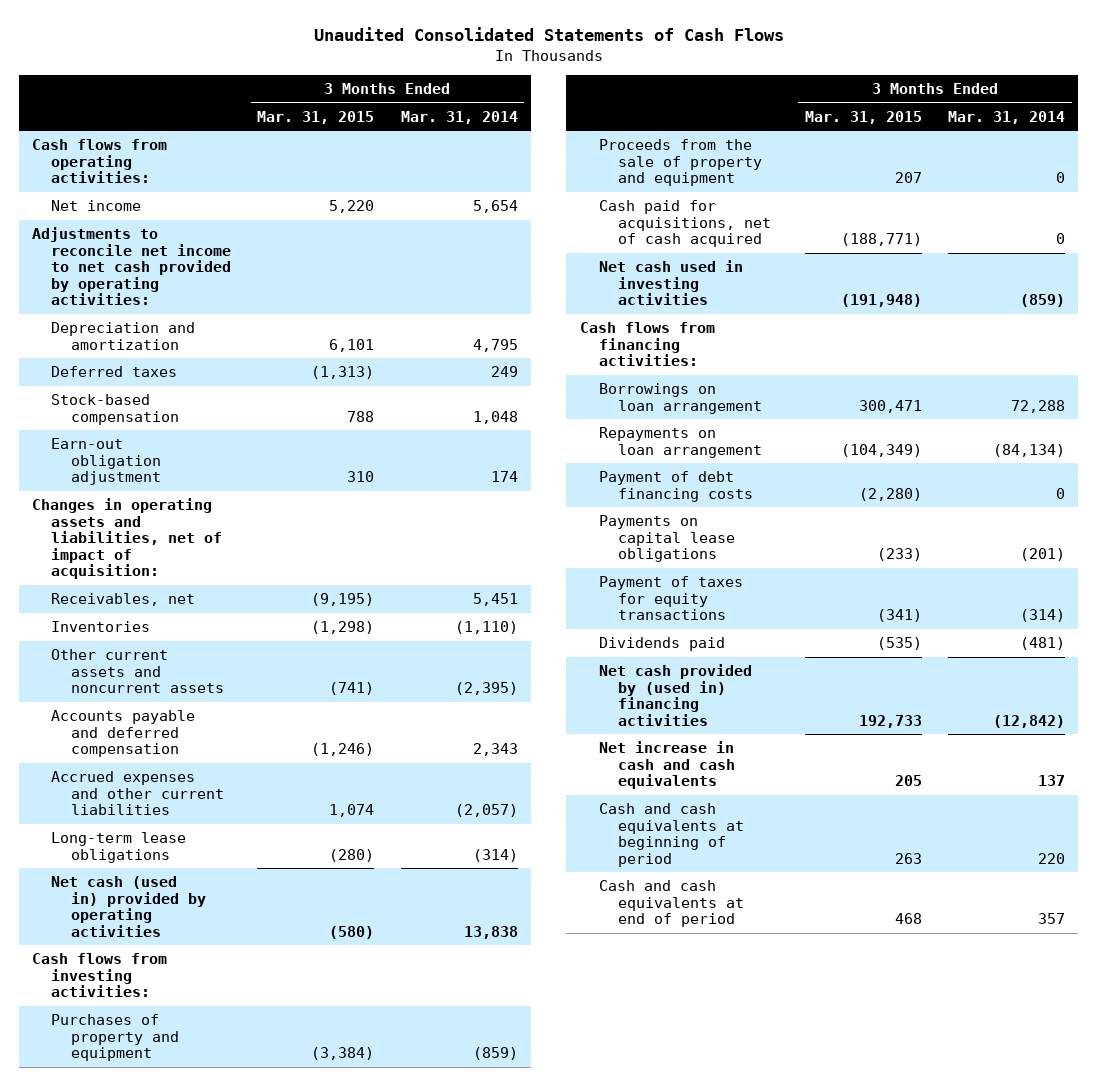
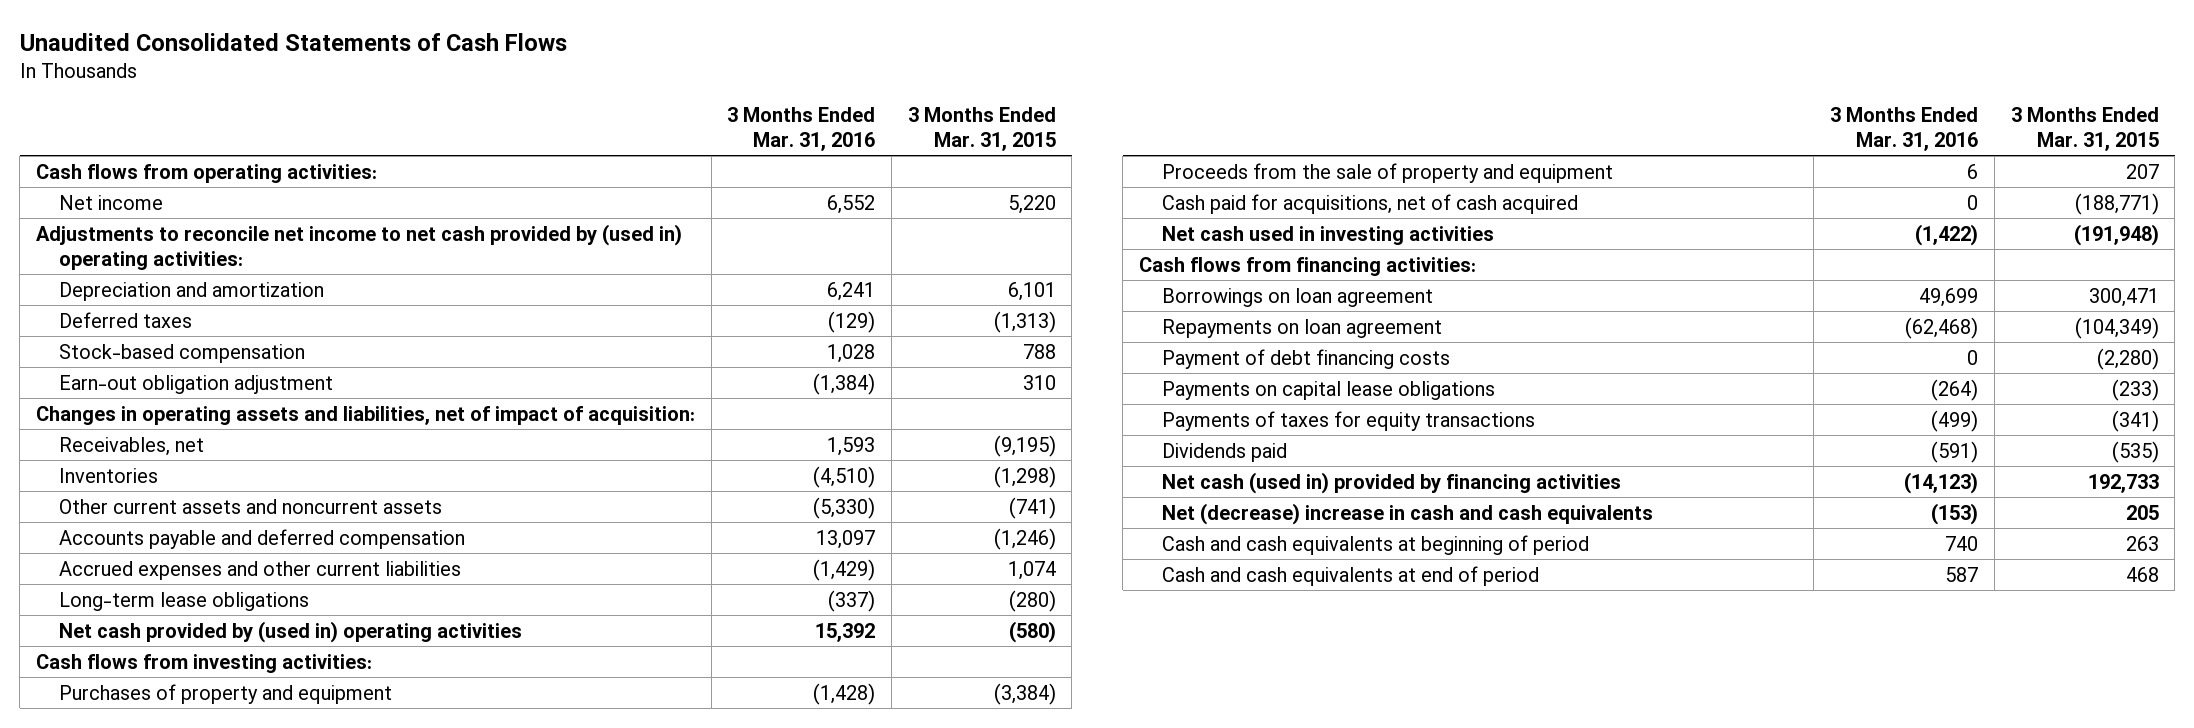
[400,110,518,124] Mar. 31, 2014 -> none
none -> [727,106,876,151] 3 Months Ended Mar. 31, 2016
[31,227,232,306] Adjustments to reconcile net income to net cash provided by operating activities: -> [35,223,682,270] Adjustments to reconcile net income to net cash provided by (used in) operating activities:
[51,876,206,937] Net cash (used in) provided by operating activities -> [59,620,523,643] Net cash provided by (used in) operating activities
[598,383,763,414] Borrowings on loan arrangement -> [1161,287,1433,307] Borrowings on loan agreement
[598,427,763,458] Repayments on loan arrangement -> [1161,318,1442,338] Repayments on loan agreement
[598,576,743,621] Payment of taxes for equity transactions -> [1161,410,1535,431] Payments of taxes for equity transactions
[598,664,752,726] Net cash provided by (used in) financing activities -> [1161,471,1621,494] Net cash (used in) provided by financing activities
[598,741,736,790] Net increase in cash and cash equivalents -> [1161,502,1653,525] Net (decrease) increase in cash and cash equivalents

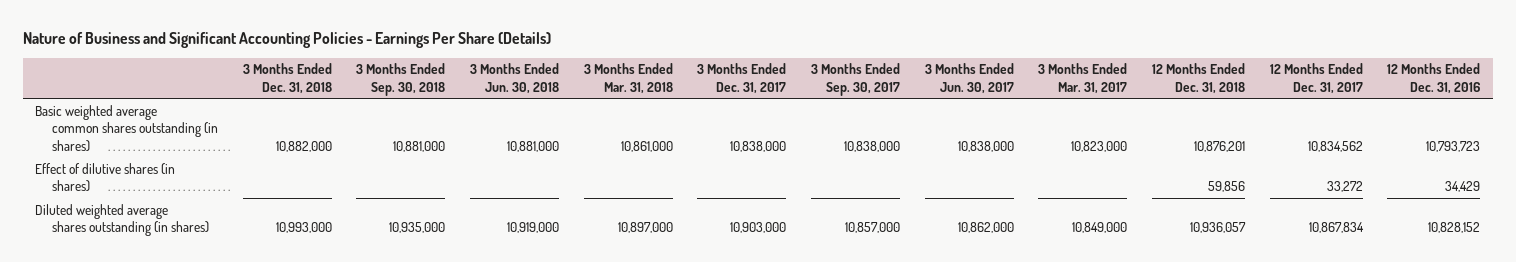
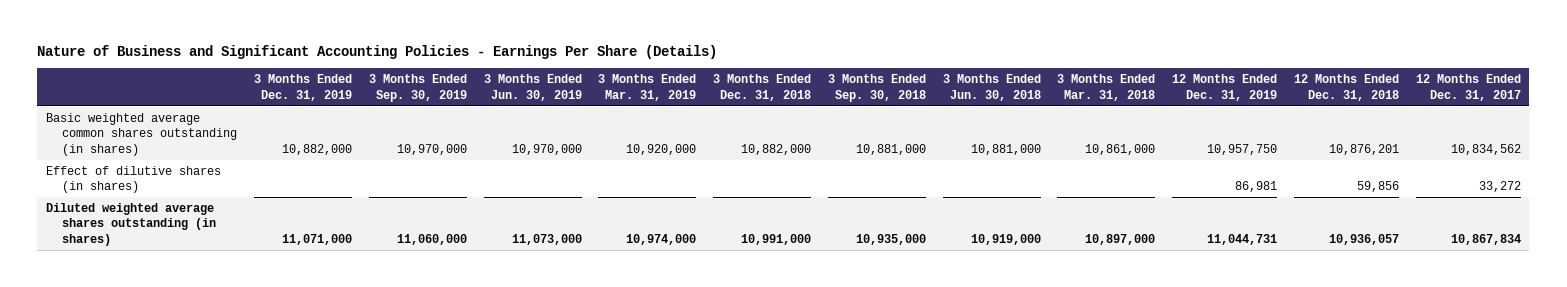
[697,63,787,94] 3 Months Ended Dec. 31, 2017 -> none
[811,63,901,96] 3 Months Ended Sep. 30, 2017 -> none
[924,63,1014,94] 3 Months Ended Jun. 30, 2017 -> none
[1038,63,1128,94] 3 Months Ended Mar. 31, 2017 -> none
[1387,63,1481,94] 12 Months Ended Dec. 31, 2016 -> none
none -> [253,74,352,101] 3 Months Ended Dec. 31, 2019
none -> [368,74,467,102] 3 Months Ended Sep. 30, 2019
none -> [483,74,582,101] 3 Months Ended Jun. 30, 2019
none -> [598,74,697,101] 3 Months Ended Mar. 31, 2019
none -> [1172,74,1278,101] 12 Months Ended Dec. 31, 2019
[275,222,332,234] 10,993,000 -> [741,233,812,245] 10,991,000

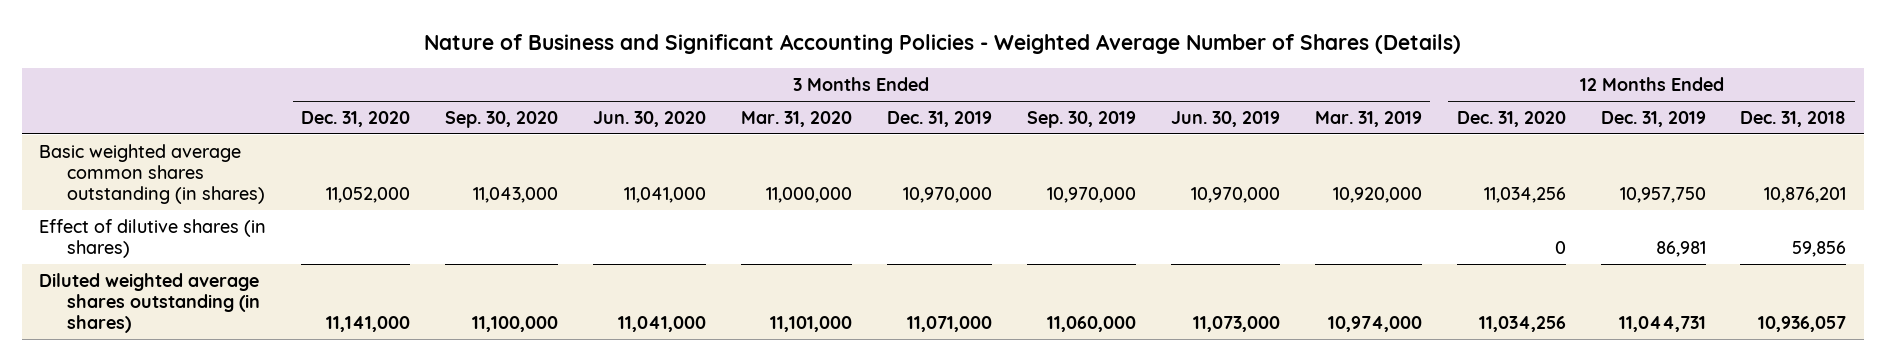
[37,45,718,60] Nature of Business and Significant Accounting Policies - Earnings Per Share (Details) -> [423,34,1461,55] Nature of Business and Significant Accounting Policies - Weighted Average Number of Shares (Details)
[713,74,812,101] 3 Months Ended Dec. 31, 2018 -> none
[827,74,926,102] 3 Months Ended Sep. 30, 2018 -> none
[942,74,1041,101] 3 Months Ended Jun. 30, 2018 -> none
[1057,74,1156,101] 3 Months Ended Mar. 31, 2018 -> none
[1415,74,1521,101] 12 Months Ended Dec. 31, 2017 -> none
none -> [301,110,411,127] Dec. 31, 2020
none -> [445,110,559,128] Sep. 30, 2020
none -> [593,110,707,127] Jun. 30, 2020
none -> [741,110,853,127] Mar. 31, 2020
none -> [1456,110,1566,127] Dec. 31, 2020
[281,143,352,155] 10,882,000 -> [902,187,992,204] 10,970,000

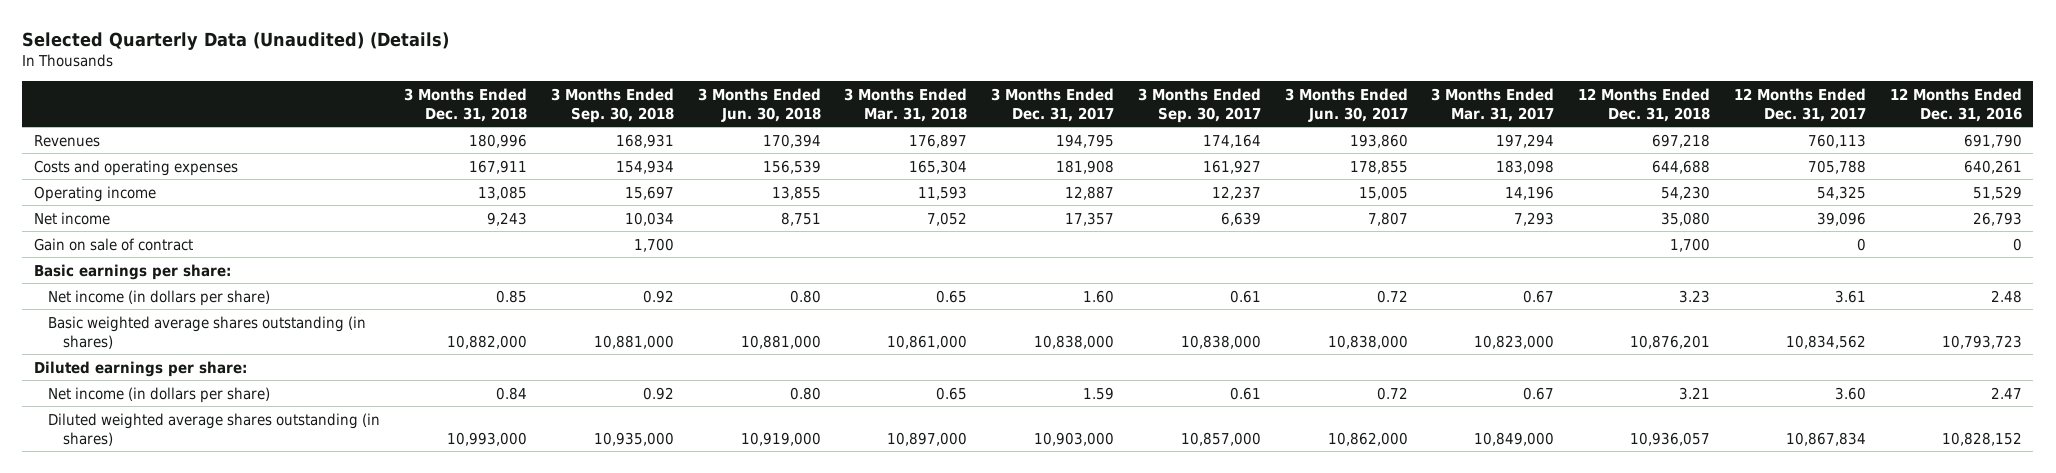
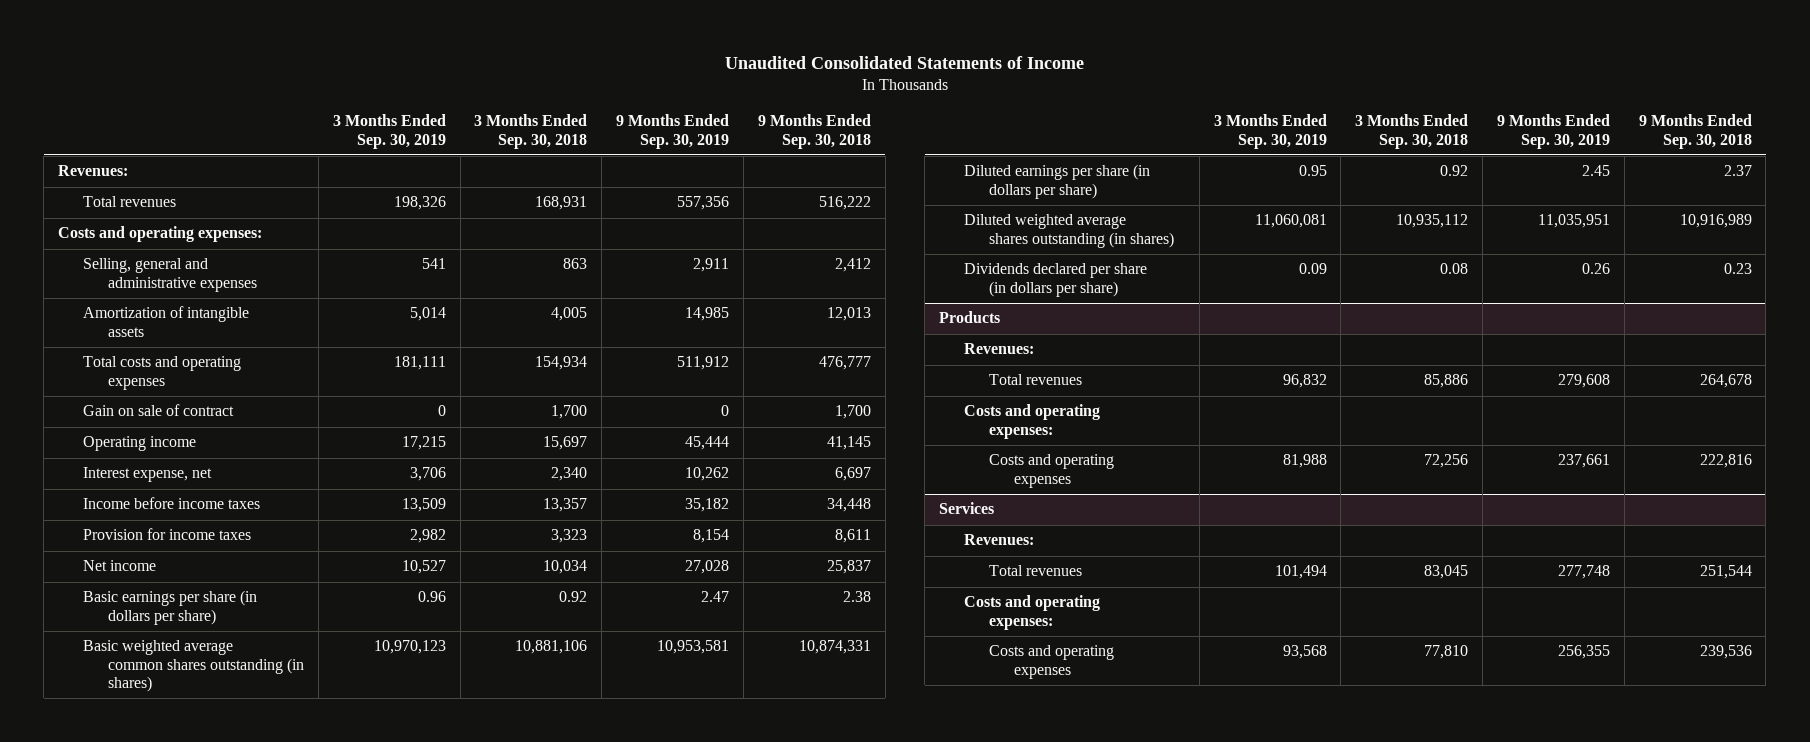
[22,31,450,50] Selected Quarterly Data (Unaudited) (Details) -> [724,55,1084,69] Unaudited Consolidated Statements of Income
[404,87,528,122] 3 Months Ended Dec. 31, 2018 -> none
[697,87,821,122] 3 Months Ended Jun. 30, 2018 -> none
[844,87,968,122] 3 Months Ended Mar. 31, 2018 -> none
[991,87,1115,122] 3 Months Ended Dec. 31, 2017 -> none
[1137,87,1261,123] 3 Months Ended Sep. 30, 2017 -> none
[1284,87,1408,122] 3 Months Ended Jun. 30, 2017 -> none
[1431,87,1555,122] 3 Months Ended Mar. 31, 2017 -> none
[1578,87,1711,122] 12 Months Ended Dec. 31, 2018 -> none
[1733,87,1866,122] 12 Months Ended Dec. 31, 2017 -> none
[1889,87,2022,122] 12 Months Ended Dec. 31, 2016 -> none
none -> [332,114,446,149] 3 Months Ended Sep. 30, 2019
none -> [616,114,730,149] 9 Months Ended Sep. 30, 2019
none -> [757,114,871,149] 9 Months Ended Sep. 30, 2018
none -> [58,165,129,177] Revenues:
[34,134,101,147] Revenues -> [83,196,177,208] Total revenues
none -> [58,226,263,243] Costs and operating expenses:
none -> [83,258,258,292] Selling, general and administrative expenses
none -> [83,306,250,337] Amortization of intangible assets
[34,159,239,176] Costs and operating expenses -> [83,356,242,390] Total costs and operating expenses
[34,237,194,251] Gain on sale of contract -> [83,404,235,417] Gain on sale of contract
none -> [83,467,213,483] Interest expense, net
none -> [83,497,261,510] Income before income taxes
none -> [83,528,252,541] Provision for income taxes
[34,263,232,280] Basic earnings per share: -> none
[34,360,248,377] Diluted earnings per share: -> none
[48,289,271,306] Net income (in dollars per share) -> [83,590,258,625] Basic earnings per share (in dollars per share)
[48,315,367,349] Basic weighted average shares outstanding (in shares) -> [83,640,305,693] Basic weighted average common shares outstanding (in shares)
[593,334,674,349] 10,881,000 -> [515,640,588,655] 10,881,106
[48,386,271,403] Net income (in dollars per share) -> [963,164,1150,199] Diluted earnings per share (in dollars per share)
[593,431,674,446] 10,935,000 -> [1396,214,1469,229] 10,935,112
none -> [963,263,1147,297] Dividends declared per share (in dollars per share)
none -> [939,311,1001,324] Products
none -> [963,343,1034,355] Revenues:
none -> [988,374,1082,386] Total revenues
none -> [963,404,1100,439] Costs and operating expenses:
none -> [988,454,1114,488] Costs and operating expenses
none -> [939,502,995,515] Services
none -> [963,534,1034,546] Revenues:
none -> [988,565,1082,577] Total revenues
none -> [963,595,1100,630] Costs and operating expenses:
none -> [988,645,1114,679] Costs and operating expenses

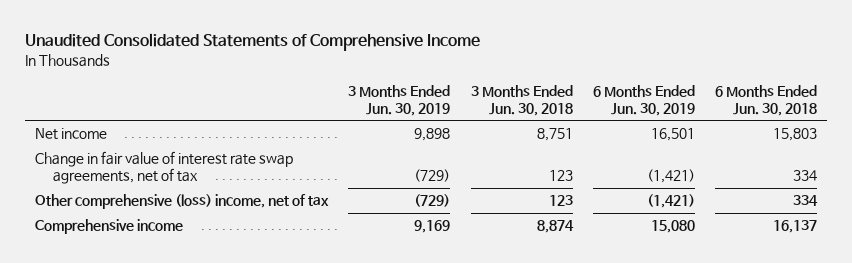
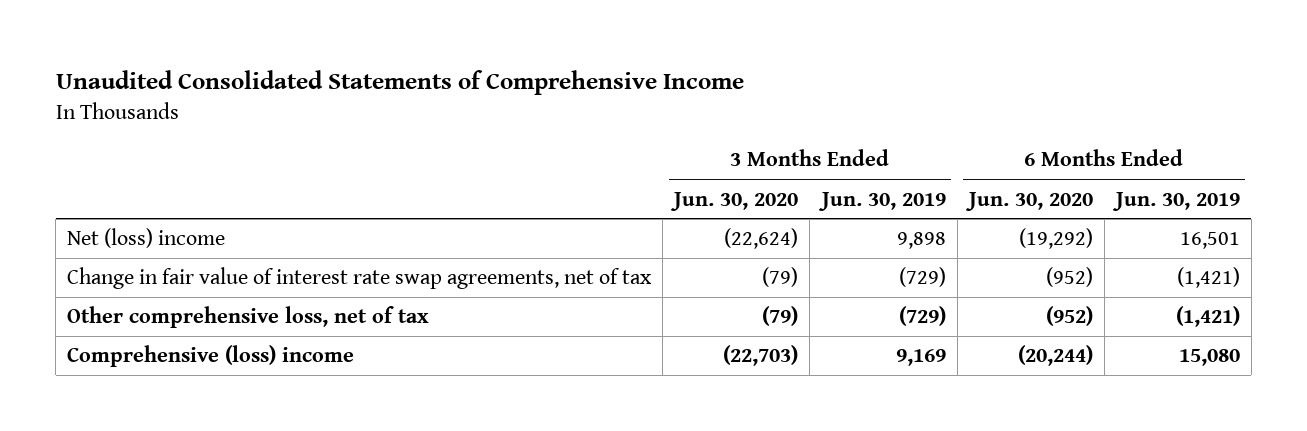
[470,84,573,117] 3 Months Ended Jun. 30, 2018 -> none
[715,84,818,117] 6 Months Ended Jun. 30, 2018 -> none
none -> [670,191,799,211] Jun. 30, 2020
none -> [964,191,1093,211] Jun. 30, 2020
[35,128,108,141] Net income -> [67,228,226,249] Net (loss) income
[35,194,330,210] Other comprehensive (loss) income, net of tax -> [67,306,430,329] Other comprehensive loss, net of tax
[35,219,184,235] Comprehensive income -> [67,345,355,368] Comprehensive (loss) income

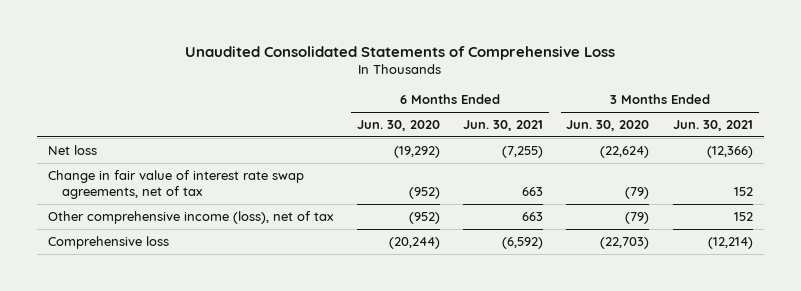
[55,70,744,96] Unaudited Consolidated Statements of Comprehensive Income -> [185,45,616,60] Unaudited Consolidated Statements of Comprehensive Loss
[817,191,946,211] Jun. 30, 2019 -> none
[1111,191,1240,211] Jun. 30, 2019 -> none
none -> [462,119,543,131] Jun. 30, 2021
none -> [672,119,753,131] Jun. 30, 2021
[67,228,226,249] Net (loss) income -> [48,144,98,155] Net loss
[67,306,430,329] Other comprehensive loss, net of tax -> [48,210,335,224] Other comprehensive income (loss), net of tax
[67,345,355,368] Comprehensive (loss) income -> [48,235,170,249] Comprehensive loss

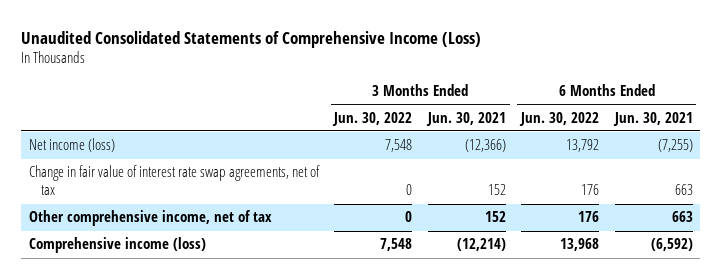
[185,45,616,60] Unaudited Consolidated Statements of Comprehensive Loss -> [21,30,482,48] Unaudited Consolidated Statements of Comprehensive Income (Loss)
[356,119,440,131] Jun. 30, 2020 -> none
[566,119,650,131] Jun. 30, 2020 -> none
none -> [332,111,413,126] Jun. 30, 2022
none -> [519,111,600,126] Jun. 30, 2022
[48,144,98,155] Net loss -> [29,138,116,153] Net income (loss)
[48,210,335,224] Other comprehensive income (loss), net of tax -> [29,210,273,227] Other comprehensive income, net of tax
[48,235,170,249] Comprehensive loss -> [29,237,207,254] Comprehensive income (loss)

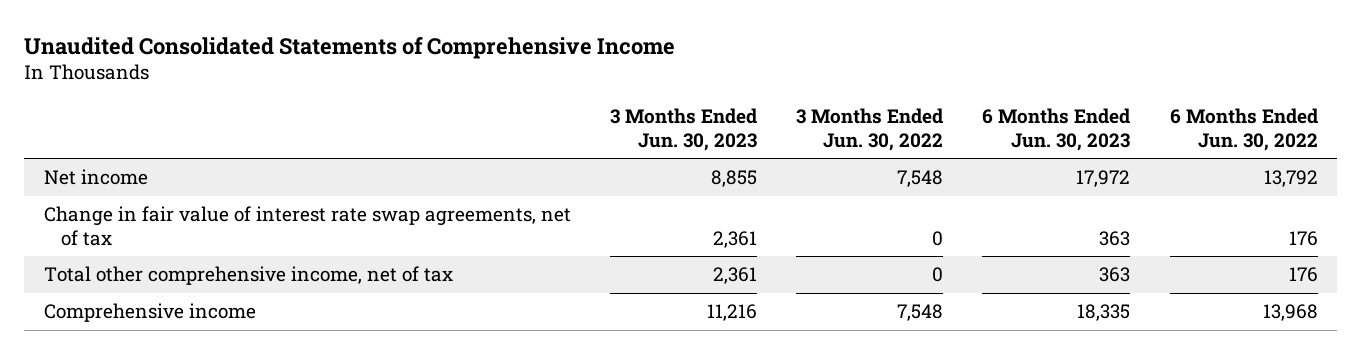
[21,30,482,48] Unaudited Consolidated Statements of Comprehensive Income (Loss) -> [24,36,676,59] Unaudited Consolidated Statements of Comprehensive Income
[425,111,506,126] Jun. 30, 2021 -> none
[612,111,693,126] Jun. 30, 2021 -> none
none -> [609,108,757,151] 3 Months Ended Jun. 30, 2023
none -> [982,108,1131,151] 6 Months Ended Jun. 30, 2023
[29,138,116,153] Net income (loss) -> [43,169,148,186] Net income
[29,210,273,227] Other comprehensive income, net of tax -> [43,266,453,286] Total other comprehensive income, net of tax
[29,237,207,254] Comprehensive income (loss) -> [43,303,256,323] Comprehensive income

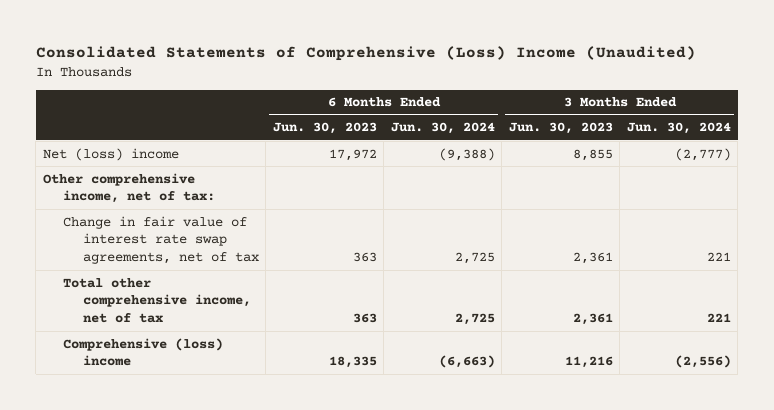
[24,36,676,59] Unaudited Consolidated Statements of Comprehensive Income -> [35,46,696,62] Consolidated Statements of Comprehensive (Loss) Income (Unaudited)
[796,108,944,151] 3 Months Ended Jun. 30, 2022 -> none
[1169,108,1318,151] 6 Months Ended Jun. 30, 2022 -> none
none -> [390,122,495,135] Jun. 30, 2024
none -> [626,122,731,135] Jun. 30, 2024
[43,169,148,186] Net income -> [42,147,179,161] Net (loss) income
none -> [42,172,215,204] Other comprehensive income, net of tax:
[43,303,256,323] Comprehensive income -> [62,337,223,367] Comprehensive (loss) income

